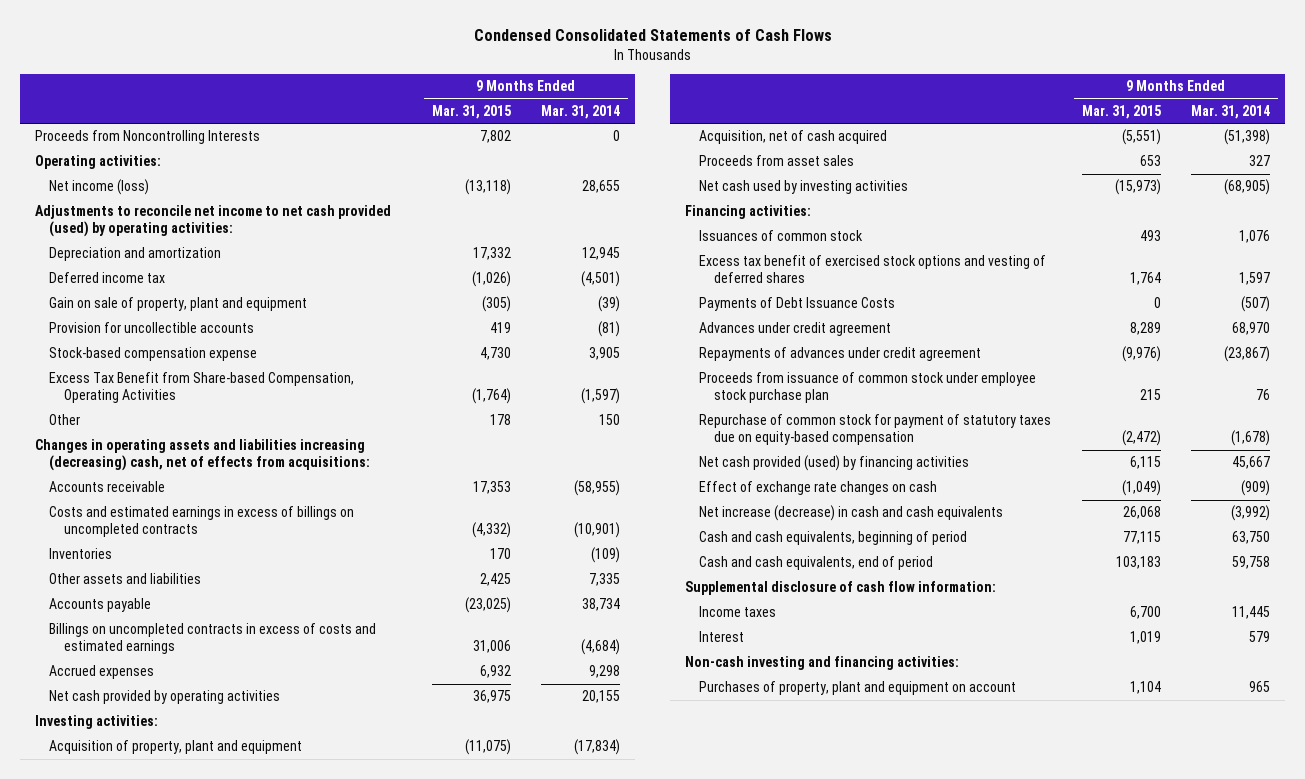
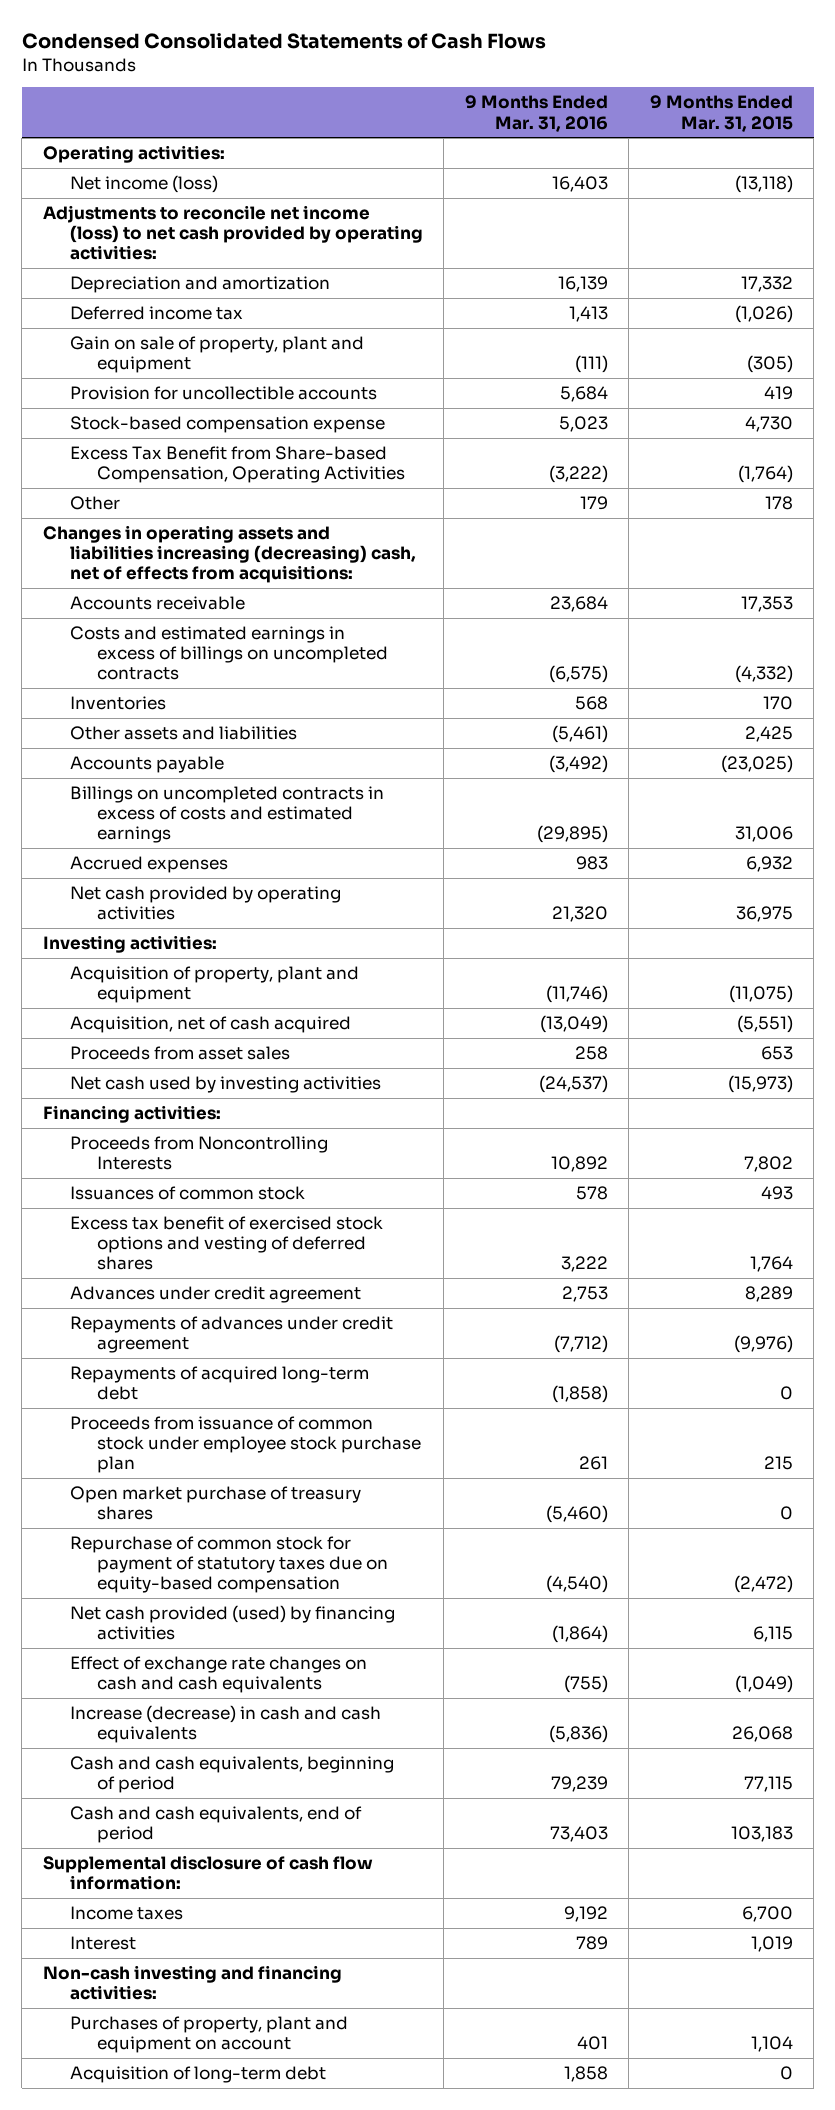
[541,104,621,119] Mar. 31, 2014 -> none
none -> [464,95,608,132] 9 Months Ended Mar. 31, 2016
[35,205,392,238] Adjustments to reconcile net income to net cash provided (used) by operating activities: -> [42,205,423,261] Adjustments to reconcile net income (loss) to net cash provided by operating activities:
[35,130,261,145] Proceeds from Noncontrolling Interests -> [69,1136,328,1171] Proceeds from Noncontrolling Interests
[699,297,896,312] Payments of Debt Issuance Costs -> none
none -> [69,1366,369,1401] Repayments of acquired long-term debt
none -> [69,1486,361,1521] Open market purchase of treasury shares
[699,481,938,496] Effect of exchange rate changes on cash -> [69,1656,367,1694] Effect of exchange rate changes on cash and cash equivalents
[699,505,1004,522] Net increase (decrease) in cash and cash equivalents -> [69,1705,381,1744] Increase (decrease) in cash and cash equivalents
none -> [69,2066,326,2084] Acquisition of long-term debt

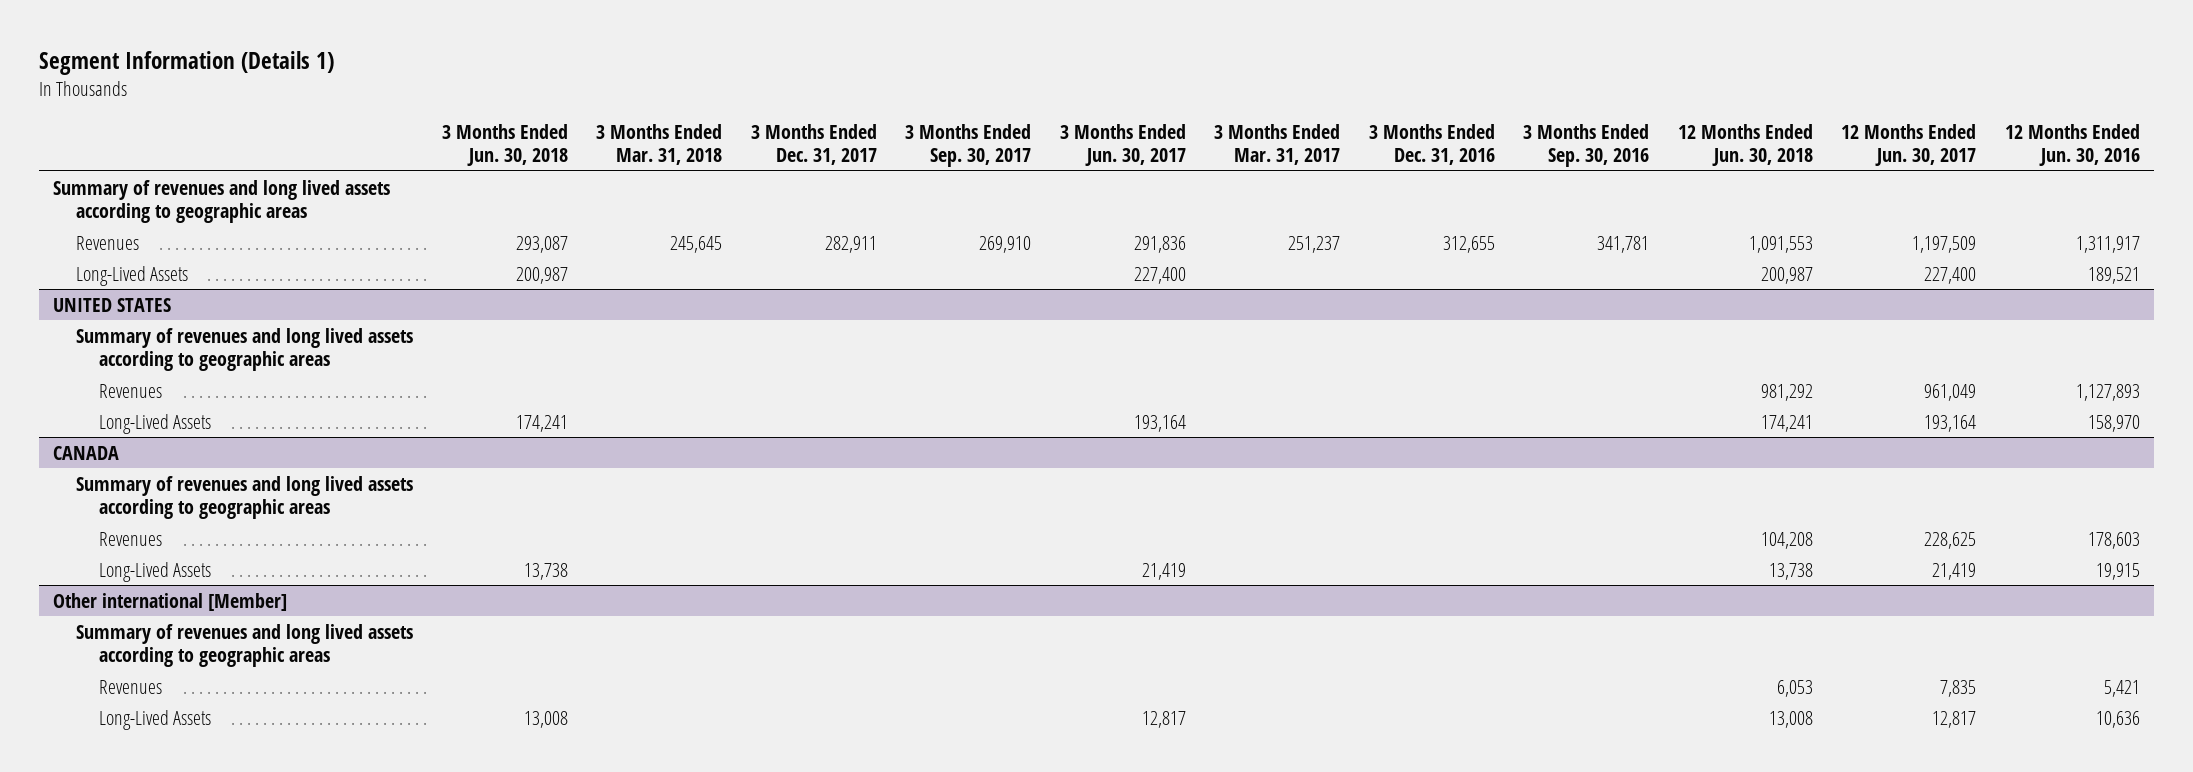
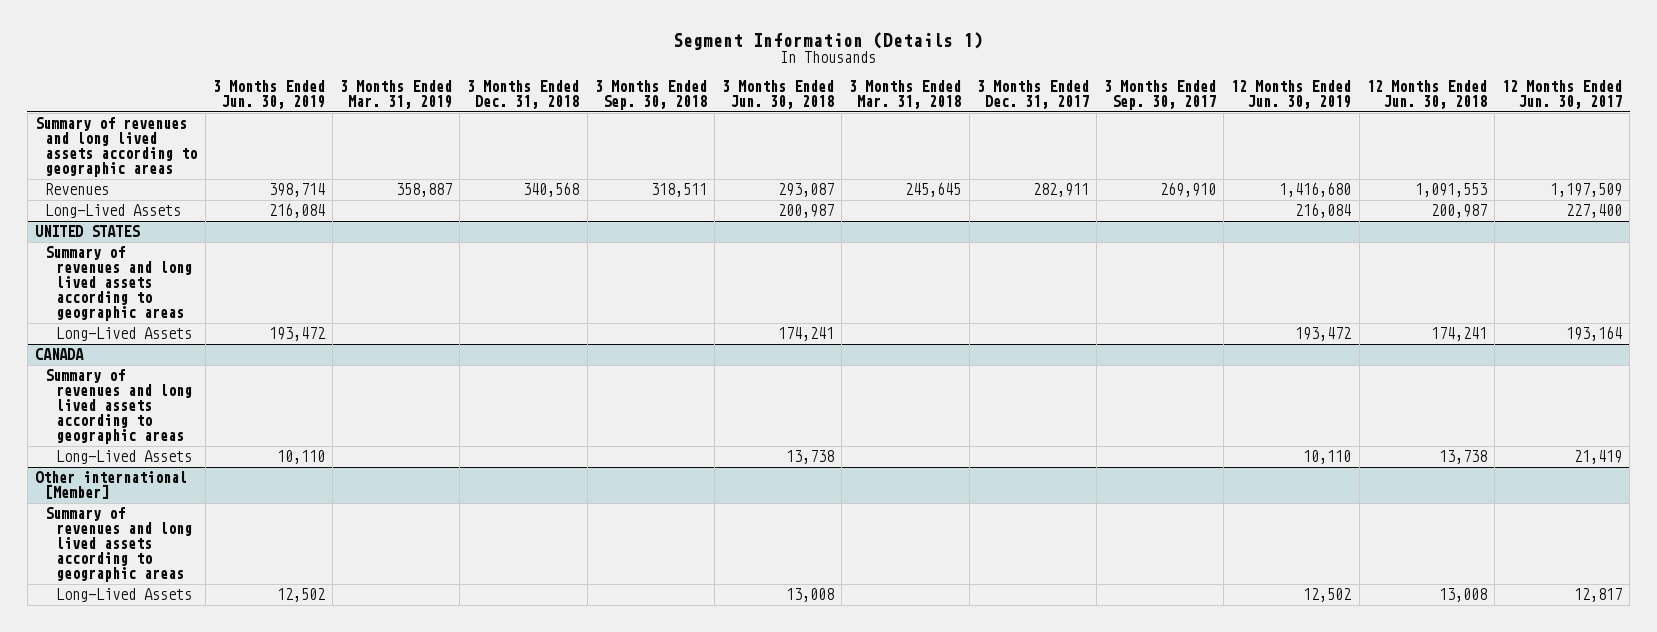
[1059,123,1186,166] 3 Months Ended Jun. 30, 2017 -> none
[1214,123,1341,165] 3 Months Ended Mar. 31, 2017 -> none
[1368,123,1495,165] 3 Months Ended Dec. 31, 2016 -> none
[1523,123,1650,167] 3 Months Ended Sep. 30, 2016 -> none
[2004,123,2140,166] 12 Months Ended Jun. 30, 2016 -> none
none -> [212,80,325,110] 3 Months Ended Jun. 30, 2019
none -> [340,80,453,110] 3 Months Ended Mar. 31, 2019
none -> [467,80,580,110] 3 Months Ended Dec. 31, 2018
none -> [594,80,707,111] 3 Months Ended Sep. 30, 2018
none -> [1231,80,1352,110] 12 Months Ended Jun. 30, 2019
[99,383,163,398] Revenues -> none
[99,531,163,546] Revenues -> none
[99,679,163,694] Revenues -> none

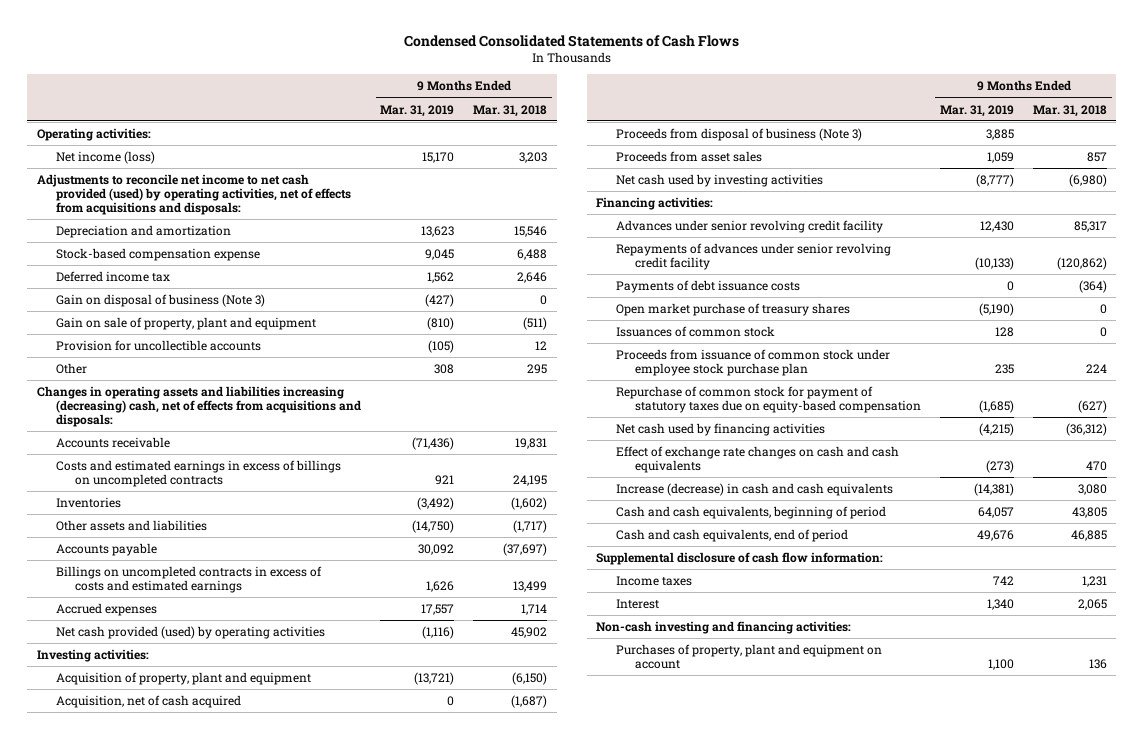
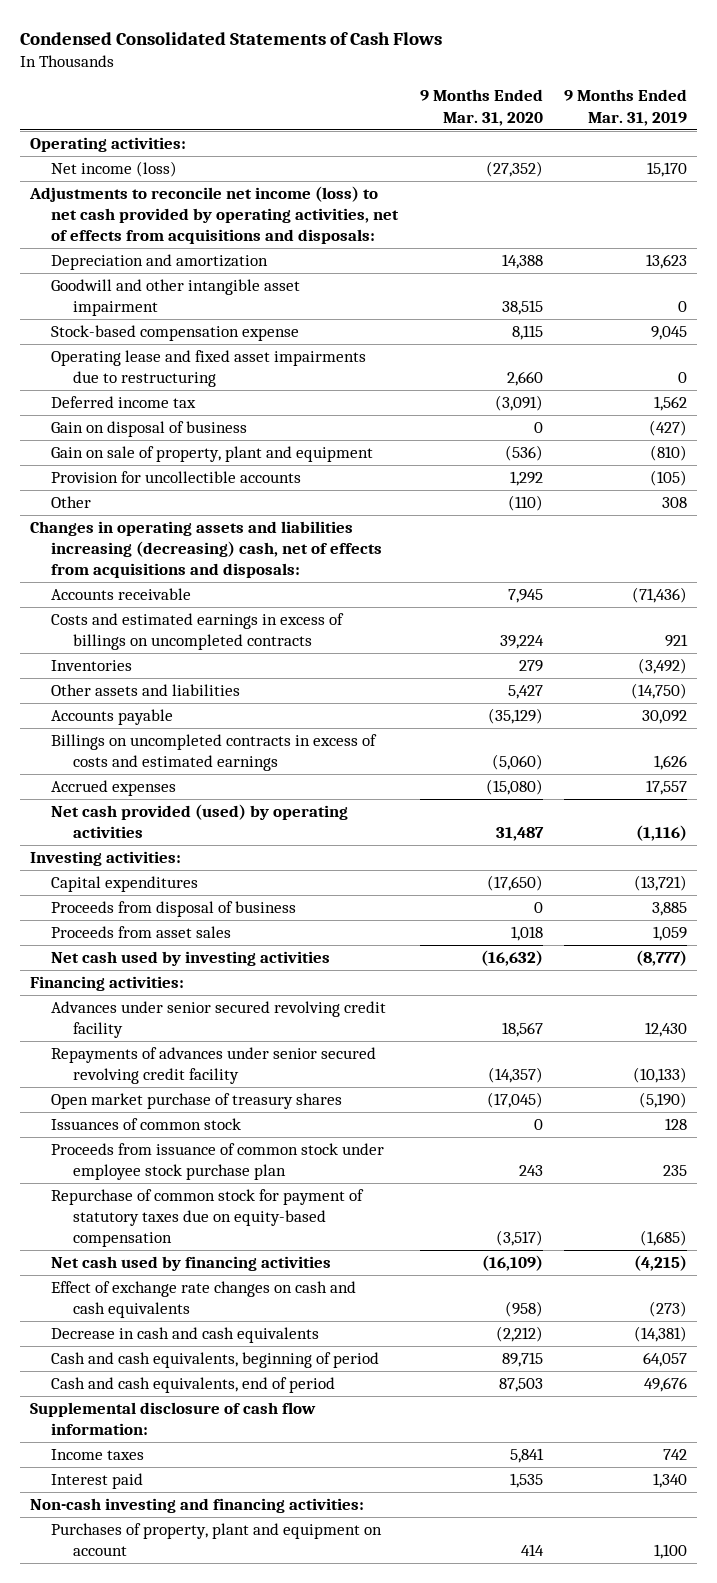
[473,104,548,117] Mar. 31, 2018 -> none
none -> [419,89,543,126] 9 Months Ended Mar. 31, 2020
[36,173,351,216] Adjustments to reconcile net income to net cash provided (used) by operating activities, net of effects from acquisitions and disposals: -> [29,186,400,245] Adjustments to reconcile net income (loss) to net cash provided by operating activities, net of effects from acquisitions and disposals:
none -> [51,279,301,317] Goodwill and other intangible asset impairment
none -> [51,350,367,388] Operating lease and fixed asset impairments due to restructuring
[55,293,265,307] Gain on disposal of business (Note 3) -> [51,421,248,438] Gain on disposal of business
[55,694,241,708] Acquisition, net of cash acquired -> none
[55,671,311,685] Acquisition of property, plant and equipment -> [51,876,199,893] Capital expenditures
[615,127,862,141] Proceeds from disposal of business (Note 3) -> [51,901,297,918] Proceeds from disposal of business
[615,279,800,293] Payments of debt issuance costs -> none
[615,219,883,233] Advances under senior revolving credit facility -> [51,1001,387,1039] Advances under senior secured revolving credit facility
[615,242,891,271] Repayments of advances under senior revolving credit facility -> [51,1047,377,1085] Repayments of advances under senior secured revolving credit facility
[615,482,893,496] Increase (decrease) in cash and cash equivalents -> [51,1327,320,1344] Decrease in cash and cash equivalents
[615,598,659,609] Interest -> [51,1473,144,1490] Interest paid

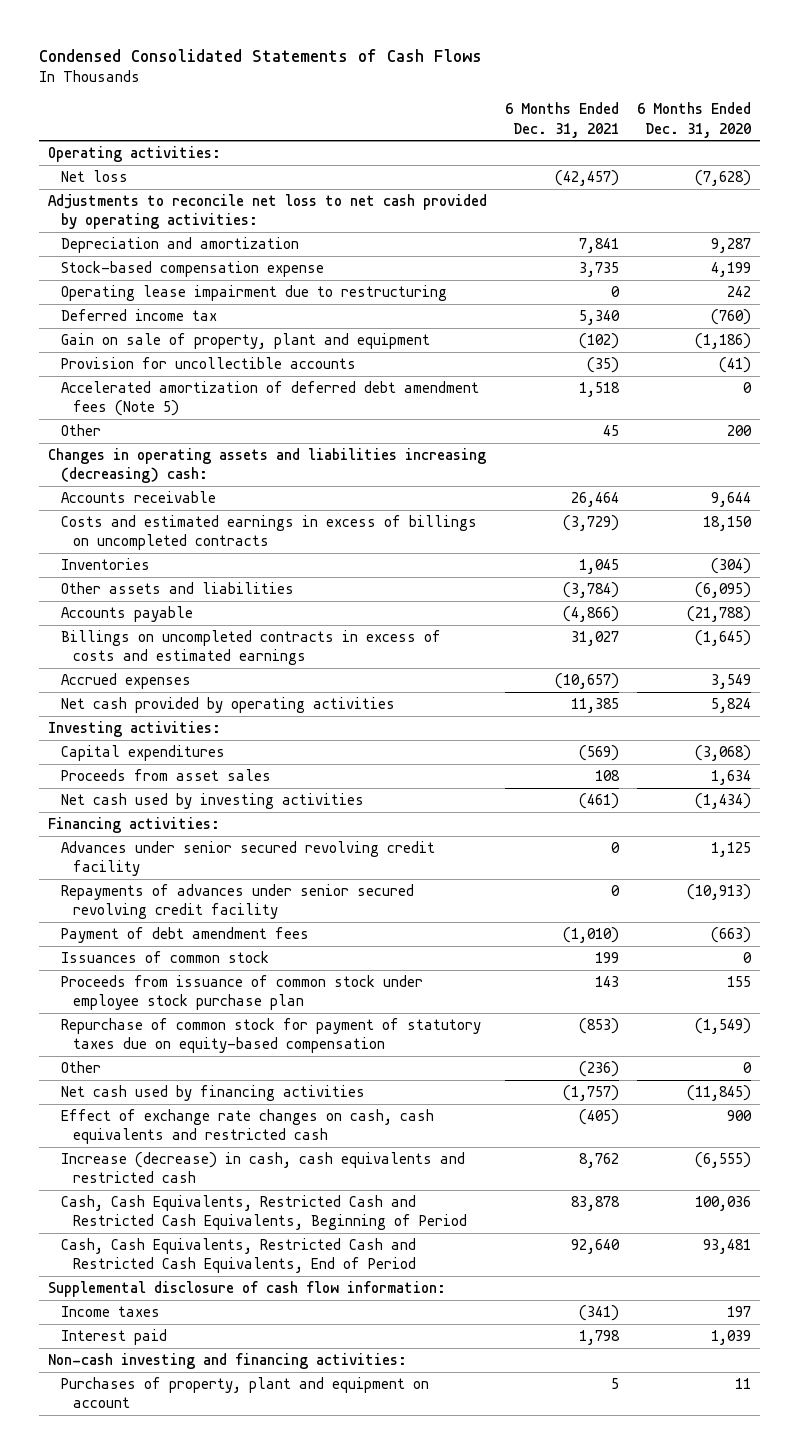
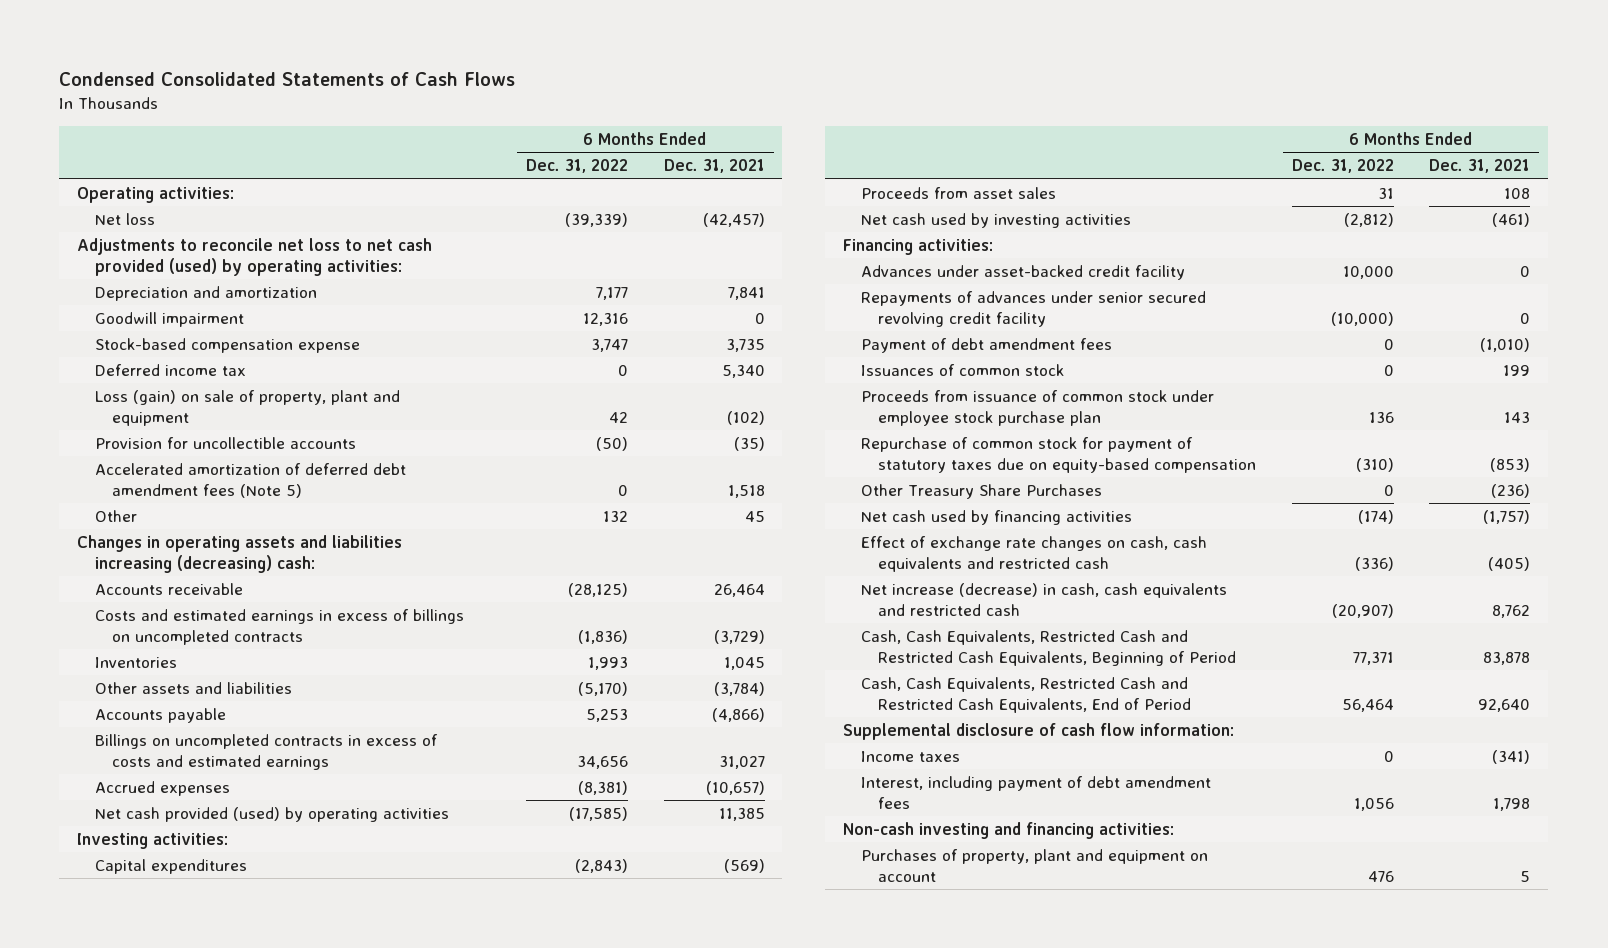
[637,102,752,138] 6 Months Ended Dec. 31, 2020 -> none
none -> [525,159,628,174] Dec. 31, 2022
[48,194,488,230] Adjustments to reconcile net loss to net cash provided by operating activities: -> [77,238,433,276] Adjustments to reconcile net loss to net cash provided (used) by operating activities:
none -> [94,312,244,328] Goodwill impairment
[60,285,447,302] Operating lease impairment due to restructuring -> none
[60,333,430,350] Gain on sale of property, plant and equipment -> [94,390,400,426] Loss (gain) on sale of property, plant and equipment
[60,697,395,714] Net cash provided by operating activities -> [94,807,449,823] Net cash provided (used) by operating activities
[60,841,435,877] Advances under senior secured revolving credit facility -> [860,265,1185,281] Advances under asset-backed credit facility
[60,1061,101,1074] Other -> [860,484,1102,500] Other Treasury Share Purchases
[60,1152,465,1184] Increase (decrease) in cash, cash equivalents and restricted cash -> [860,583,1227,616] Net increase (decrease) in cash, cash equivalents and restricted cash
[60,1329,167,1346] Interest paid -> [860,776,1211,809] Interest, including payment of debt amendment fees

